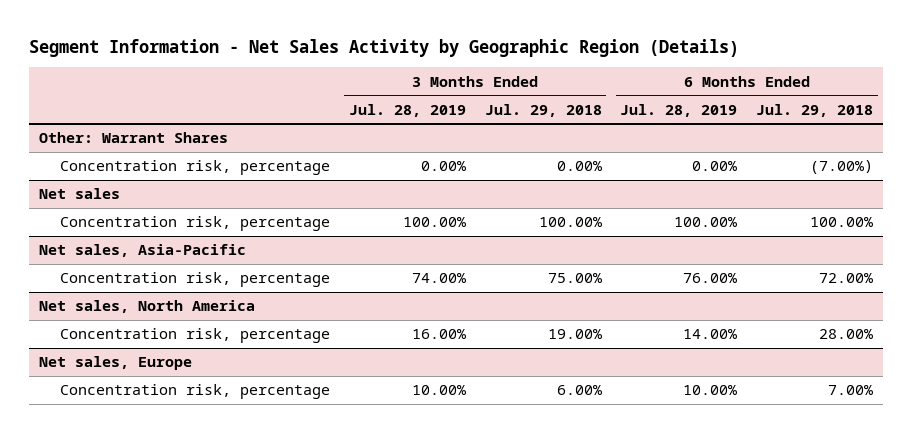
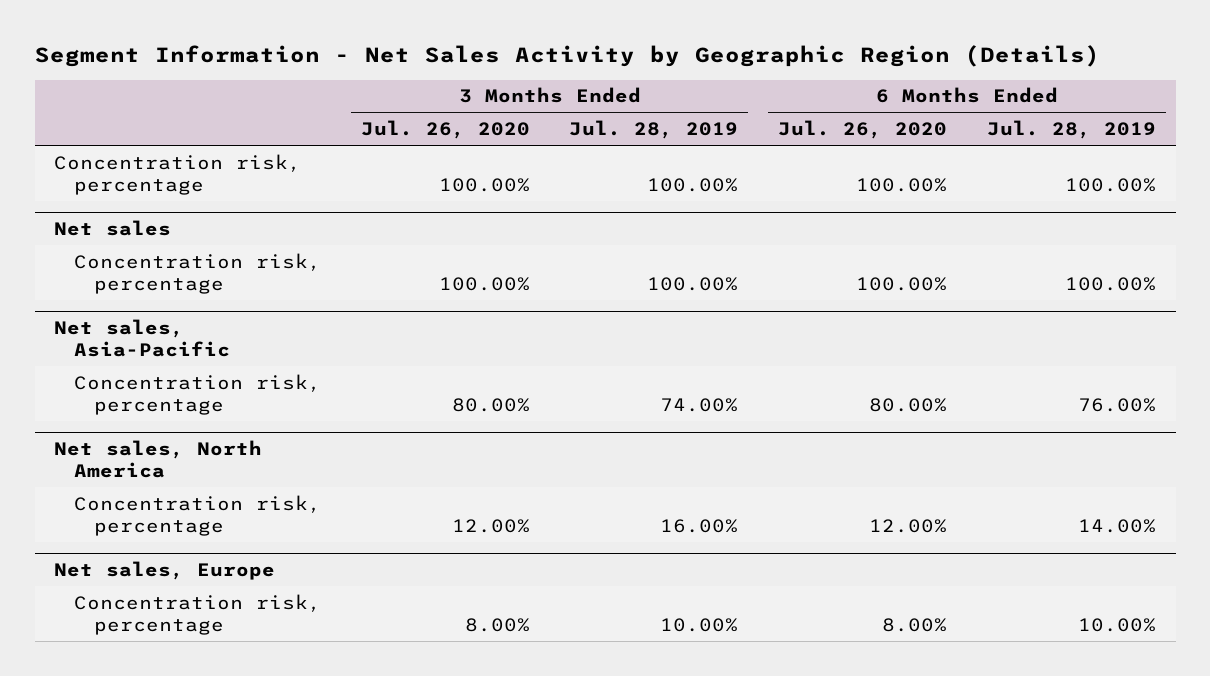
[484,103,602,117] Jul. 29, 2018 -> none
[756,103,874,117] Jul. 29, 2018 -> none
none -> [360,120,530,140] Jul. 26, 2020
none -> [778,120,948,140] Jul. 26, 2020
[38,132,228,144] Other: Warrant Shares -> none
[420,161,466,172] 0.00% -> [647,178,739,193] 100.00%
[692,161,738,172] 0.00% -> [1064,178,1156,193] 100.00%

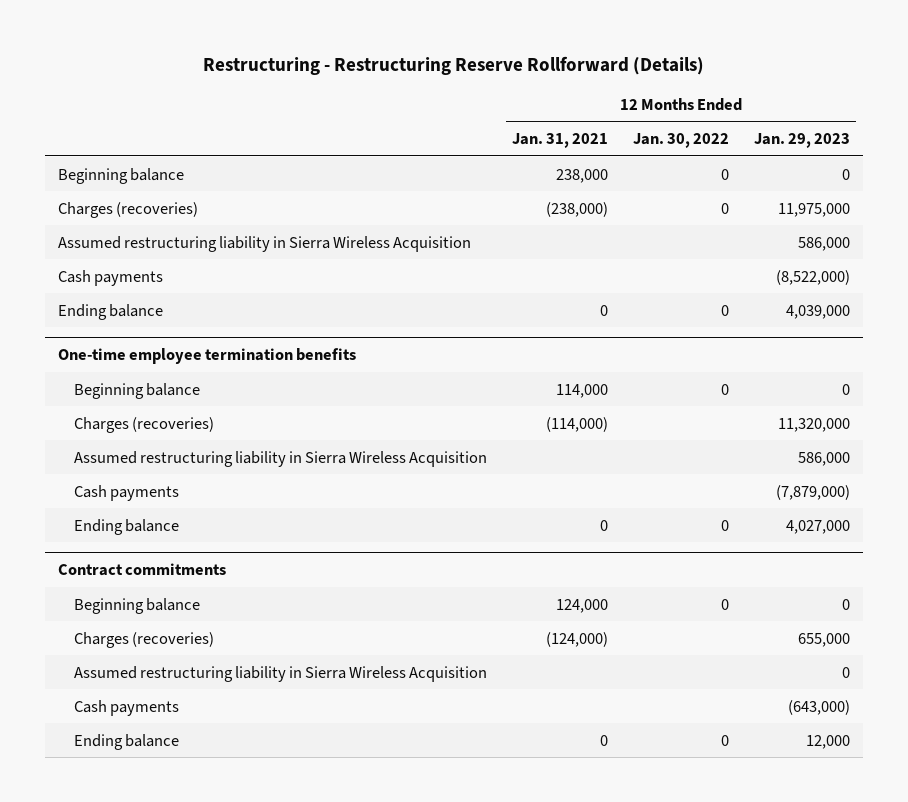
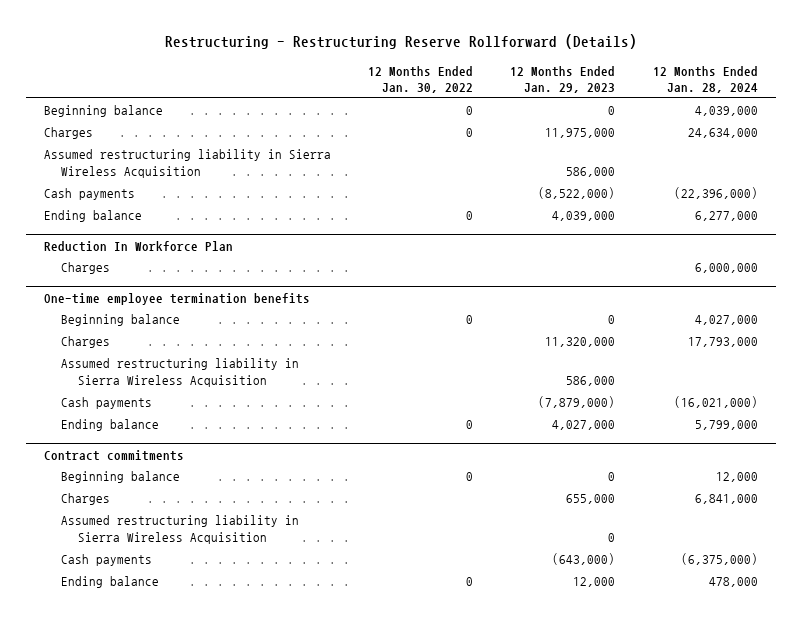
[512,133,609,149] Jan. 31, 2021 -> none
none -> [652,65,758,94] 12 Months Ended Jan. 28, 2024
[57,201,198,218] Charges (recoveries) -> [44,127,94,140] Charges
none -> [44,240,234,252] Reduction In Workforce Plan
none -> [61,262,111,275] Charges
[74,416,215,433] Charges (recoveries) -> [61,336,111,349] Charges
[74,631,215,648] Charges (recoveries) -> [61,493,111,506] Charges

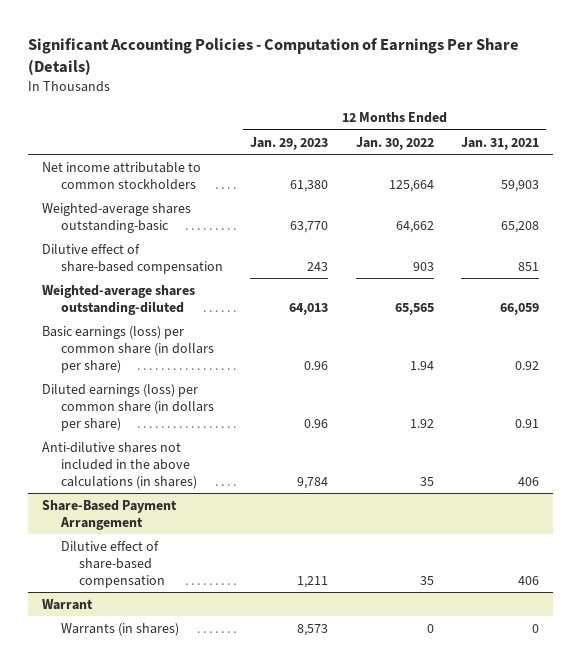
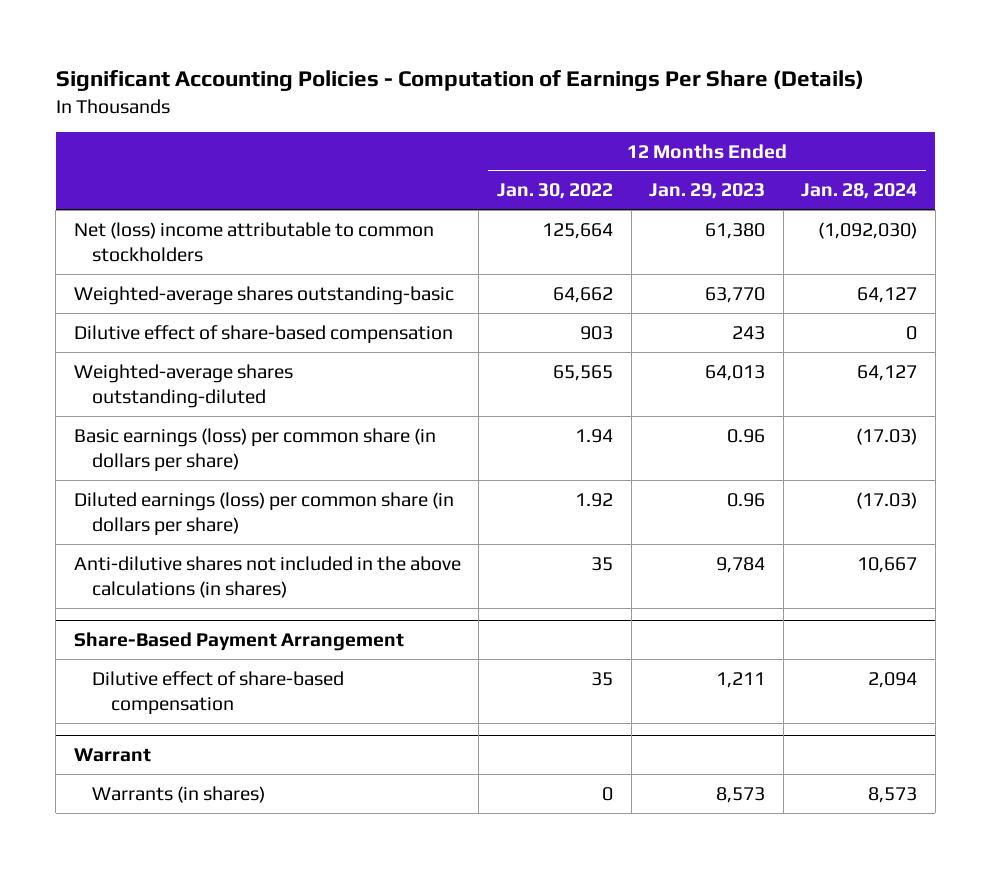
[461,136,540,150] Jan. 31, 2021 -> none
none -> [801,183,918,200] Jan. 28, 2024
[42,161,202,190] Net income attributable to common stockholders -> [73,221,434,262] Net (loss) income attributable to common stockholders

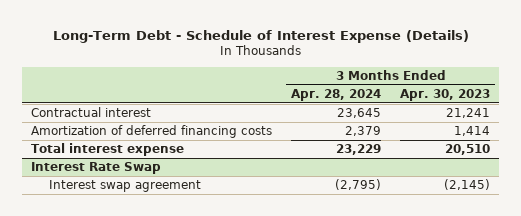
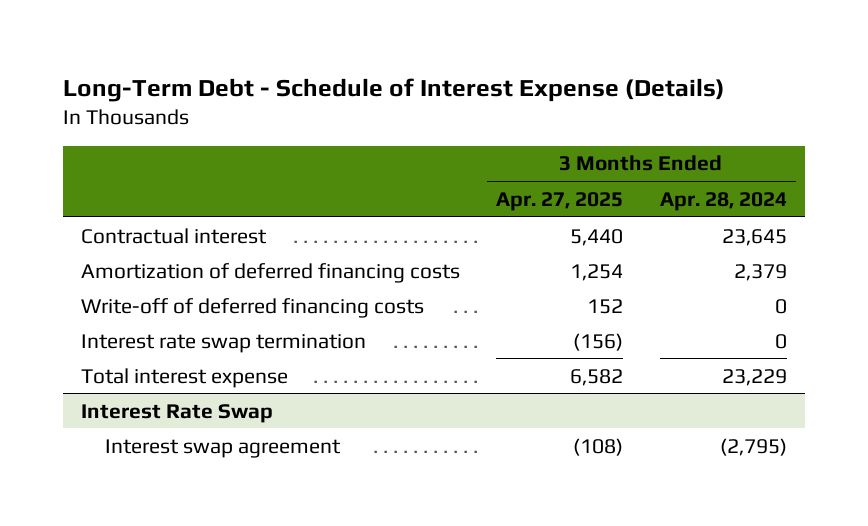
[399,88,490,101] Apr. 30, 2023 -> none
none -> [496,191,624,211] Apr. 27, 2025
none -> [80,297,424,318] Write-off of deferred financing costs
none -> [80,333,366,353] Interest rate swap termination

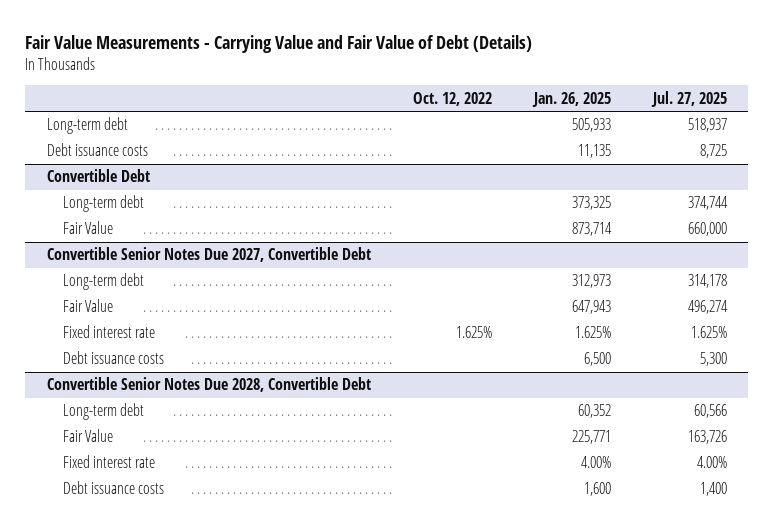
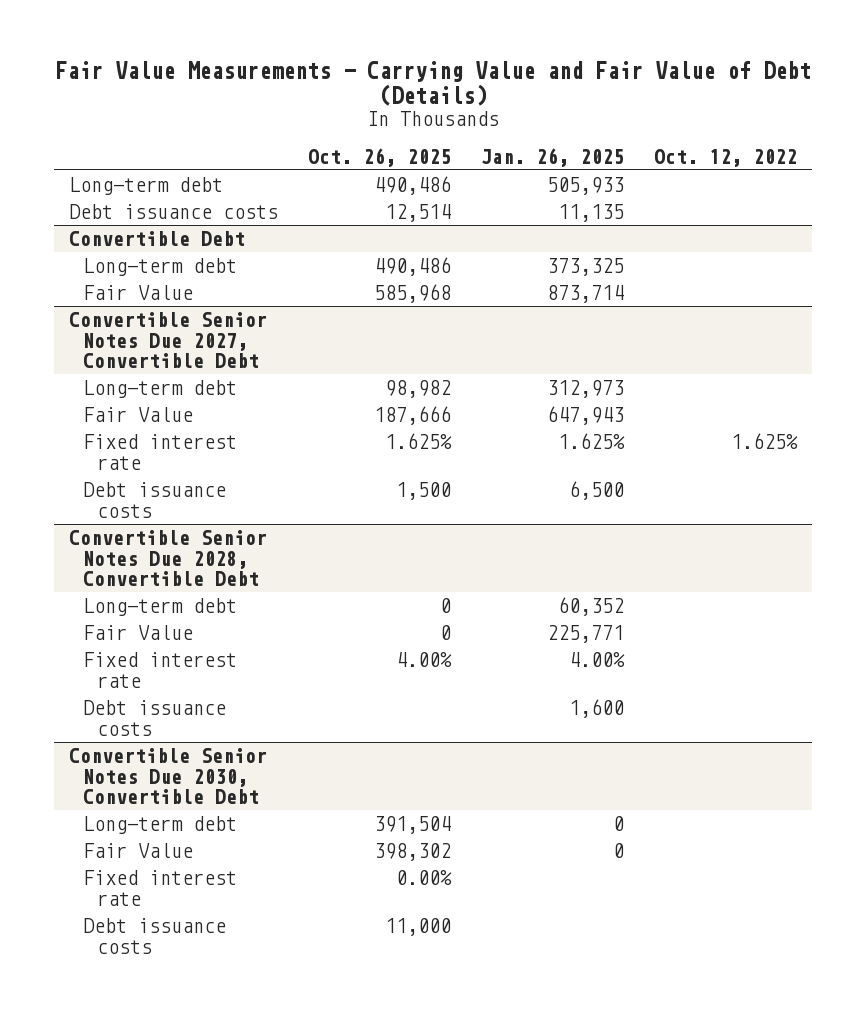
[650,90,727,107] Jul. 27, 2025 -> none
none -> [307,147,451,167] Oct. 26, 2025
none -> [68,748,267,804] Convertible Senior Notes Due 2030, Convertible Debt
none -> [83,816,238,835] Long-term debt
none -> [83,843,194,859] Fair Value
none -> [83,870,238,906] Fixed interest rate
none -> [83,918,227,954] Debt issuance costs

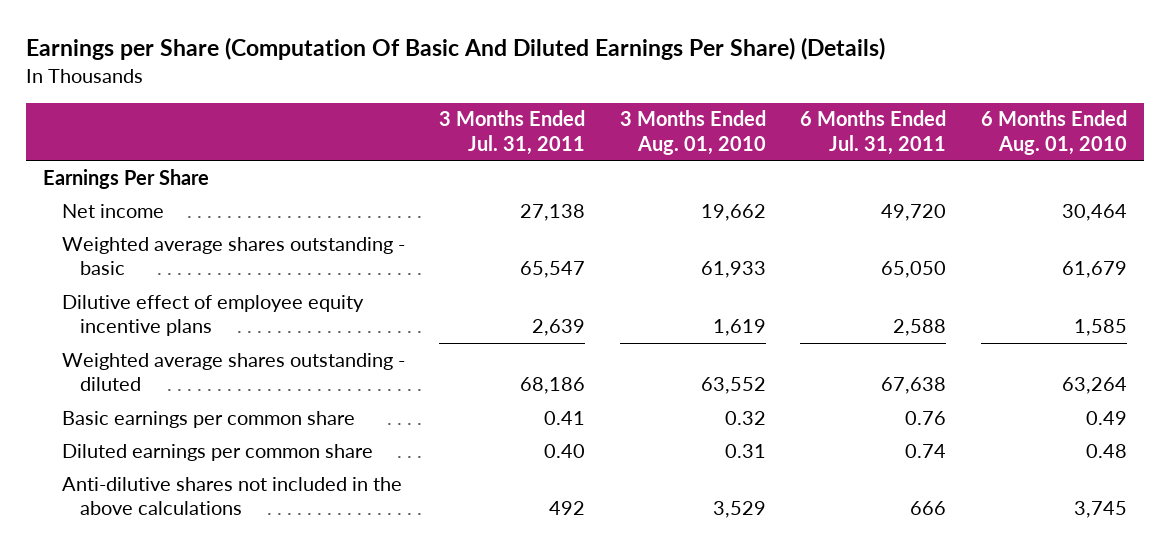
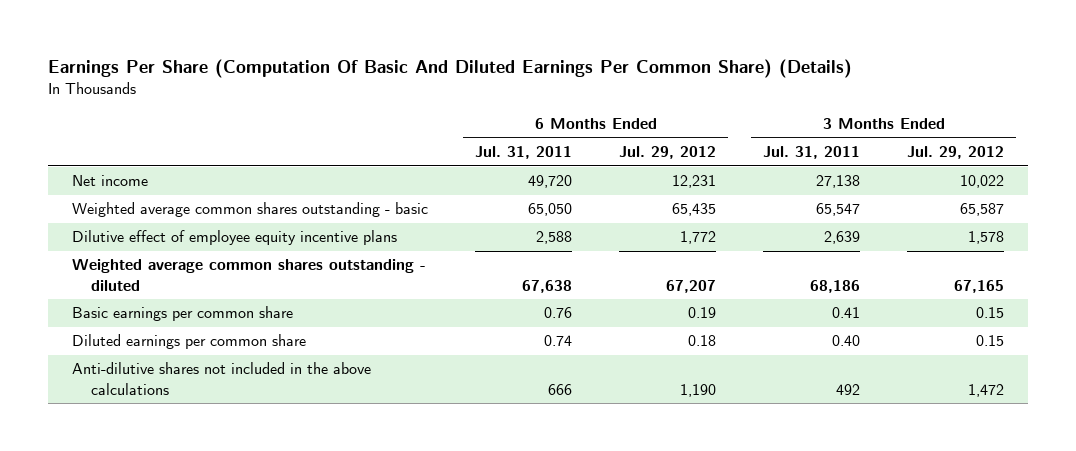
[25,37,885,61] Earnings per Share (Computation Of Basic And Diluted Earnings Per Share) (Details) -> [48,58,853,78] Earnings Per Share (Computation Of Basic And Diluted Earnings Per Common Share) (Details)
[619,110,766,155] 3 Months Ended Aug. 01, 2010 -> none
[981,110,1128,155] 6 Months Ended Aug. 01, 2010 -> none
none -> [619,146,717,160] Jul. 29, 2012
none -> [907,146,1005,160] Jul. 29, 2012
[43,168,210,189] Earnings Per Share -> none
[61,236,405,276] Weighted average shares outstanding - basic -> [71,202,428,218] Weighted average common shares outstanding - basic
[61,352,405,392] Weighted average shares outstanding - diluted -> [71,259,426,291] Weighted average common shares outstanding - diluted

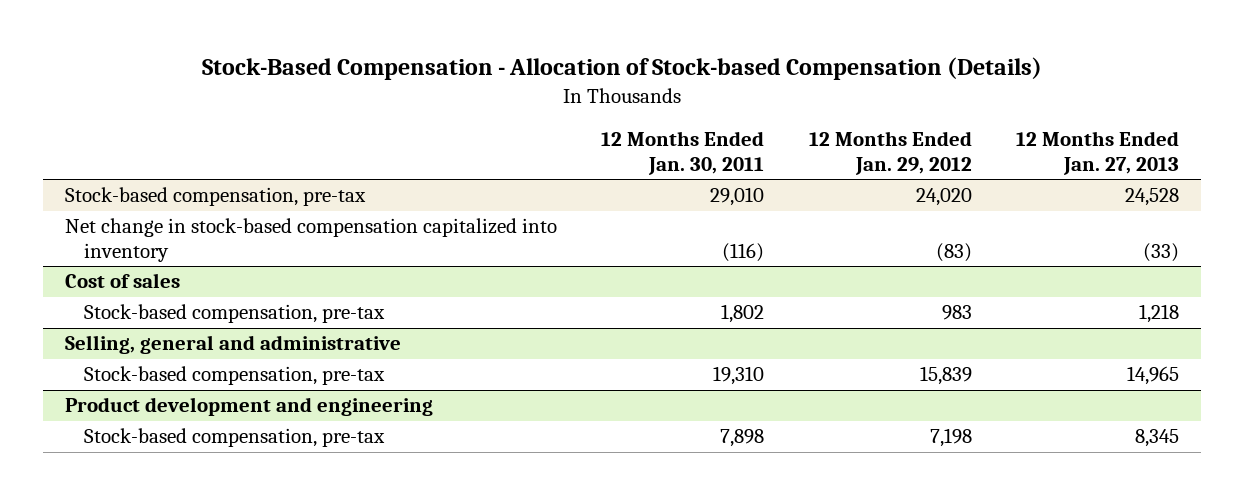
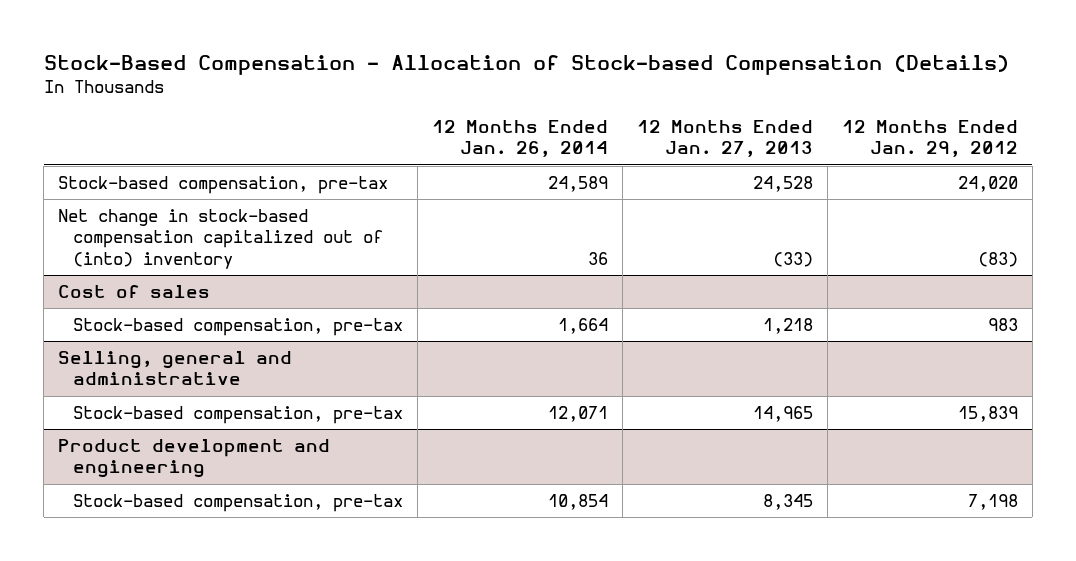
[601,131,765,175] 12 Months Ended Jan. 30, 2011 -> none
none -> [431,120,608,158] 12 Months Ended Jan. 26, 2014
[65,218,558,262] Net change in stock-based compensation capitalized into inventory -> [58,209,383,269] Net change in stock-based compensation capitalized out of (into) inventory

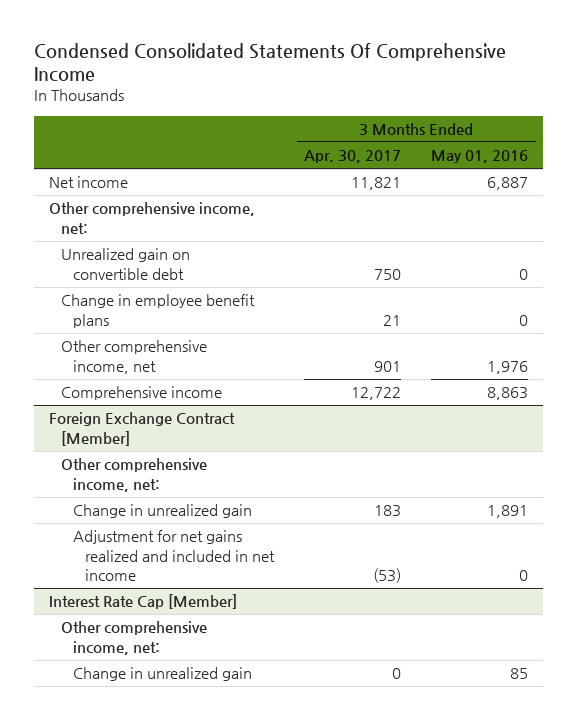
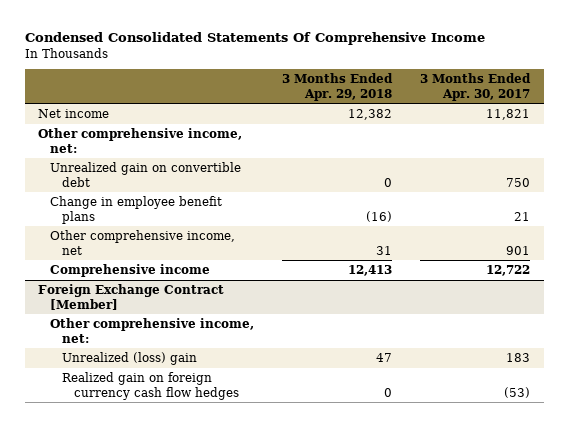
[431,150,529,164] May 01, 2016 -> none
none -> [282,73,394,101] 3 Months Ended Apr. 29, 2018
[48,594,237,610] Interest Rate Cap [Member] -> none
[60,621,207,655] Other comprehensive income, net: -> none
[73,667,253,682] Change in unrealized gain -> none
[73,504,253,519] Change in unrealized gain -> [62,351,198,365] Unrealized (loss) gain
[73,530,276,582] Adjustment for net gains realized and included in net income -> [62,371,240,400] Realized gain on foreign currency cash flow hedges

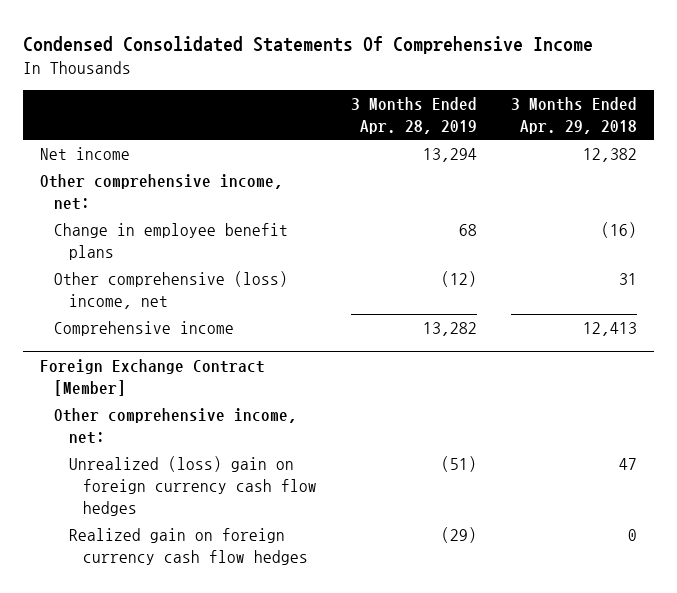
[419,73,531,101] 3 Months Ended Apr. 30, 2017 -> none
none -> [350,97,477,135] 3 Months Ended Apr. 28, 2019
[50,161,242,187] Unrealized gain on convertible debt -> none
[50,229,236,255] Other comprehensive income, net -> [54,271,289,310] Other comprehensive (loss) income, net
[62,351,198,365] Unrealized (loss) gain -> [68,456,318,516] Unrealized (loss) gain on foreign currency cash flow hedges

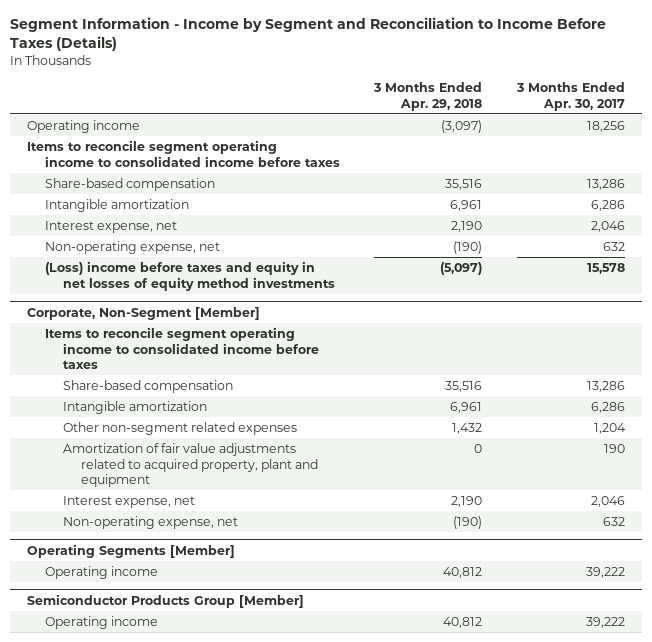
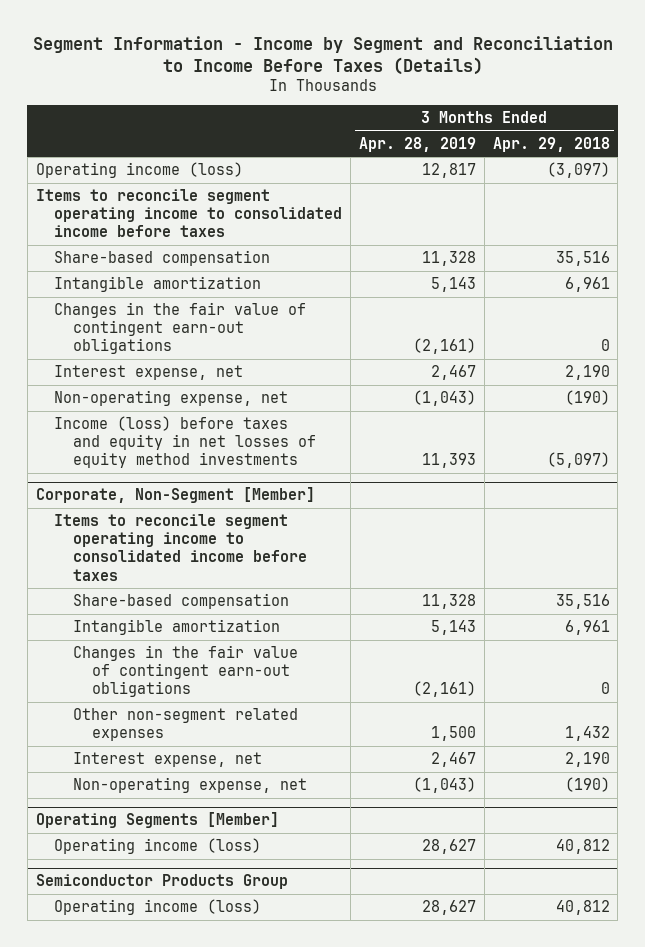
[515,81,625,111] 3 Months Ended Apr. 30, 2017 -> none
none -> [359,136,477,152] Apr. 28, 2019
[27,119,141,133] Operating income -> [35,162,243,179] Operating income (loss)
none -> [54,302,307,355] Changes in the fair value of contingent earn-out obligations
[45,260,336,291] (Loss) income before taxes and equity in net losses of equity method investments -> [54,416,317,469] Income (loss) before taxes and equity in net losses of equity method investments
none -> [73,645,299,698] Changes in the fair value of contingent earn-out obligations
[63,442,318,488] Amortization of fair value adjustments related to acquired property, plant and equipment -> none
[45,565,159,579] Operating income -> [54,838,262,855] Operating income (loss)
[27,593,305,608] Semiconductor Products Group [Member] -> [35,874,288,890] Semiconductor Products Group
[45,615,159,629] Operating income -> [54,899,262,916] Operating income (loss)

